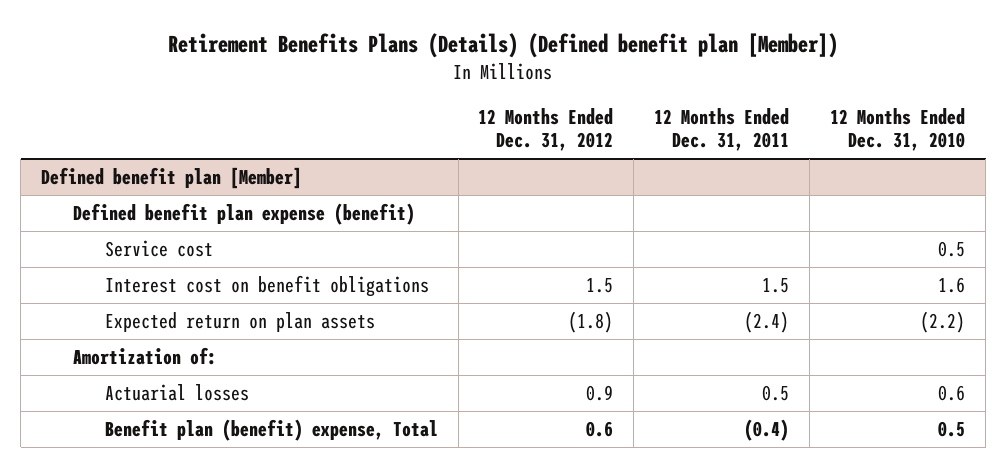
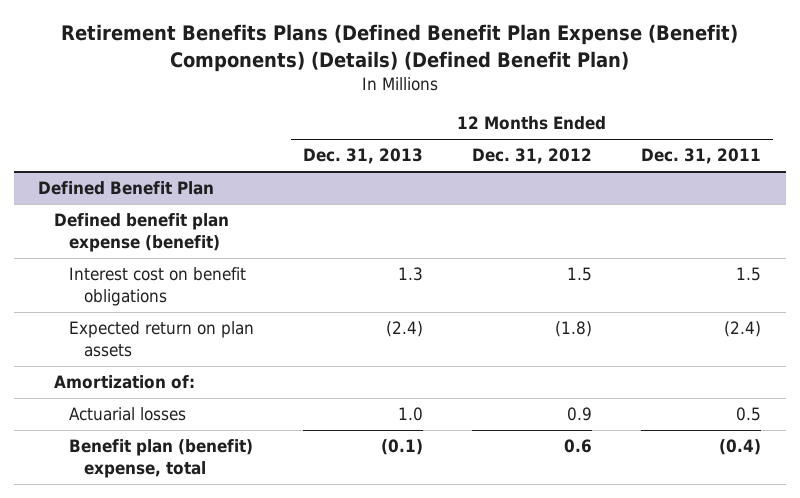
[168,32,839,58] Retirement Benefits Plans (Details) (Defined benefit plan [Member]) -> [60,24,738,72] Retirement Benefits Plans (Defined Benefit Plan Expense (Benefit) Components) (Details) (Defined Benefit Plan)
[830,107,966,152] 12 Months Ended Dec. 31, 2010 -> none
none -> [303,148,424,165] Dec. 31, 2013
[41,167,303,190] Defined benefit plan [Member] -> [38,181,215,196] Defined Benefit Plan
[104,240,213,258] Service cost -> none
[104,419,438,442] Benefit plan (benefit) expense, Total -> [68,439,253,478] Benefit plan (benefit) expense, total

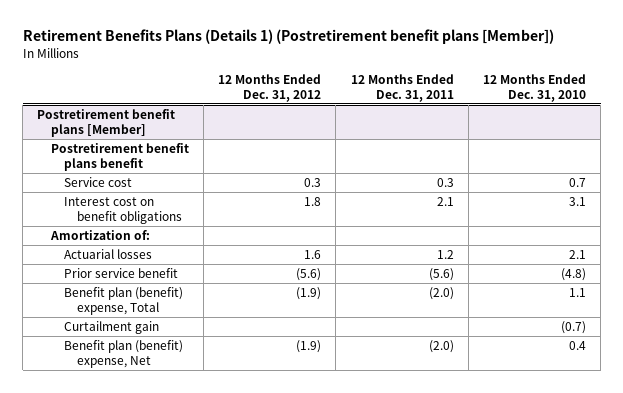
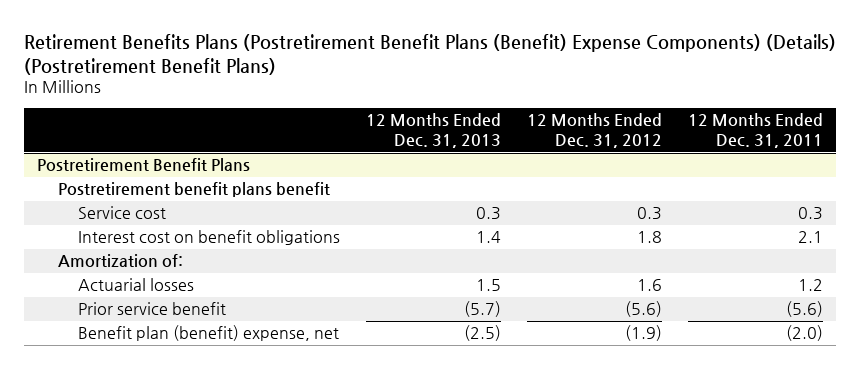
[22,29,554,45] Retirement Benefits Plans (Details 1) (Postretirement benefit plans [Member]) -> [24,34,837,75] Retirement Benefits Plans (Postretirement Benefit Plans (Benefit) Expense Components) (Details) (Postretirement Benefit Plans)
[483,73,587,102] 12 Months Ended Dec. 31, 2010 -> none
none -> [366,112,502,148] 12 Months Ended Dec. 31, 2013
[37,109,176,137] Postretirement benefit plans [Member] -> [37,158,251,172] Postretirement Benefit Plans
[63,287,183,315] Benefit plan (benefit) expense, Total -> none
[63,321,159,335] Curtailment gain -> none
[63,340,183,368] Benefit plan (benefit) expense, Net -> [78,325,340,342] Benefit plan (benefit) expense, net

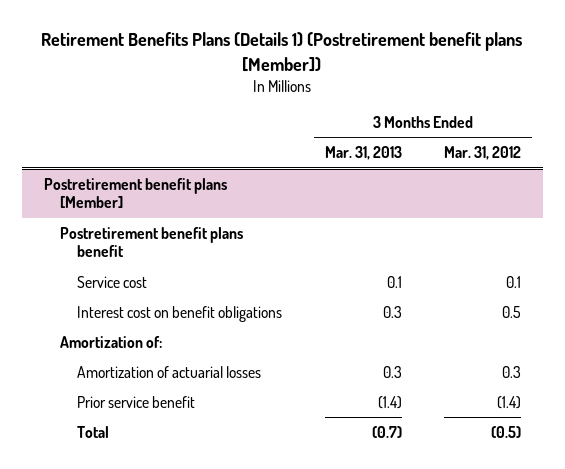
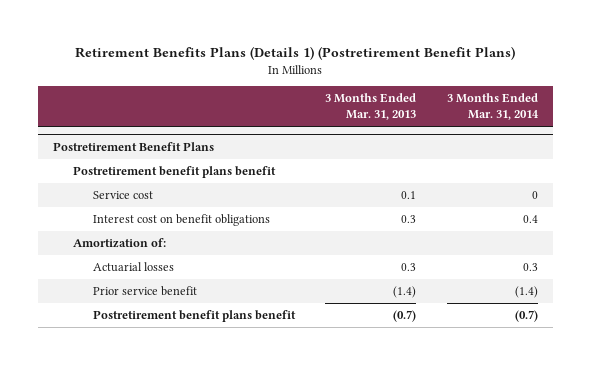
[41,32,523,72] Retirement Benefits Plans (Details 1) (Postretirement benefit plans [Member]) -> [75,46,516,61] Retirement Benefits Plans (Details 1) (Postretirement Benefit Plans)
[444,146,522,161] Mar. 31, 2012 -> none
none -> [446,93,539,121] 3 Months Ended Mar. 31, 2014
[43,177,227,209] Postretirement benefit plans [Member] -> [53,142,215,152] Postretirement Benefit Plans
[76,365,261,378] Amortization of actuarial losses -> [92,262,174,273] Actuarial losses
[76,425,109,438] Total -> [92,310,296,323] Postretirement benefit plans benefit

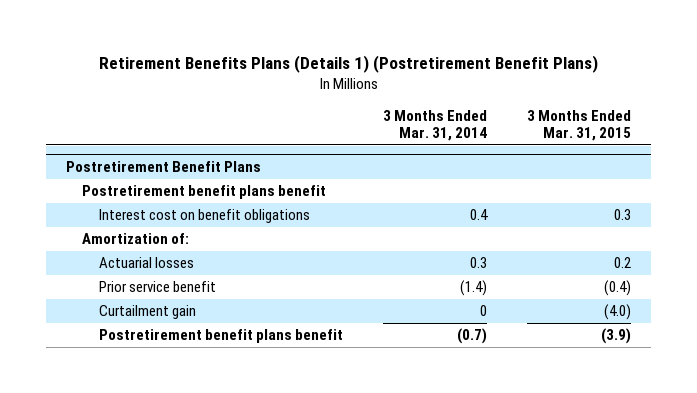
[325,93,417,121] 3 Months Ended Mar. 31, 2013 -> none
none -> [526,109,631,142] 3 Months Ended Mar. 31, 2015
[92,191,153,200] Service cost -> none
none -> [98,305,196,320] Curtailment gain

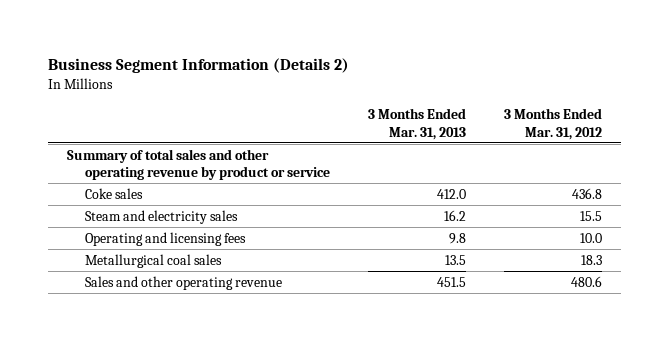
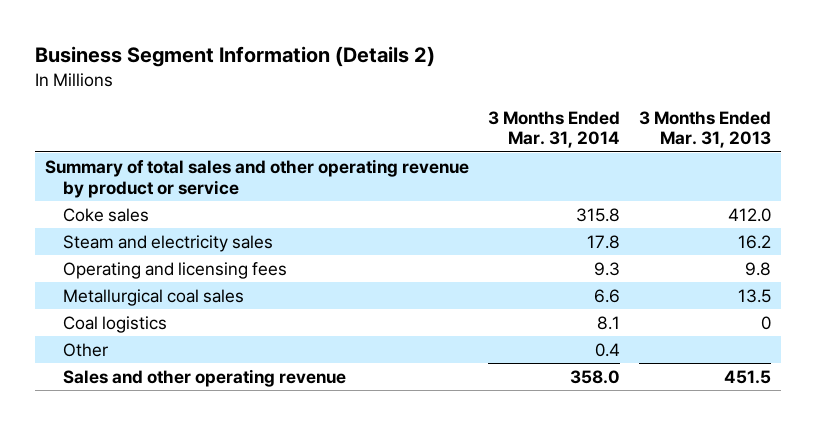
[504,107,603,140] 3 Months Ended Mar. 31, 2012 -> none
none -> [487,110,620,149] 3 Months Ended Mar. 31, 2014
none -> [63,315,168,333] Coal logistics
none -> [63,342,109,357] Other

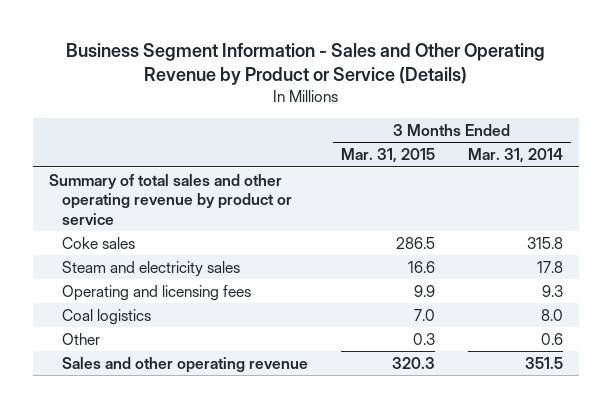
[34,46,435,68] Business Segment Information (Details 2) -> [66,42,546,86] Business Segment Information - Sales and Other Operating Revenue by Product or Service (Details)
[639,110,772,149] 3 Months Ended Mar. 31, 2013 -> none
none -> [341,148,436,164] Mar. 31, 2015
[63,288,245,306] Metallurgical coal sales -> none
[596,315,620,330] 8.1 -> [540,308,563,321] 8.0
[594,342,620,357] 0.4 -> [540,332,563,345] 0.6
[569,369,620,384] 358.0 -> [524,356,563,369] 351.5

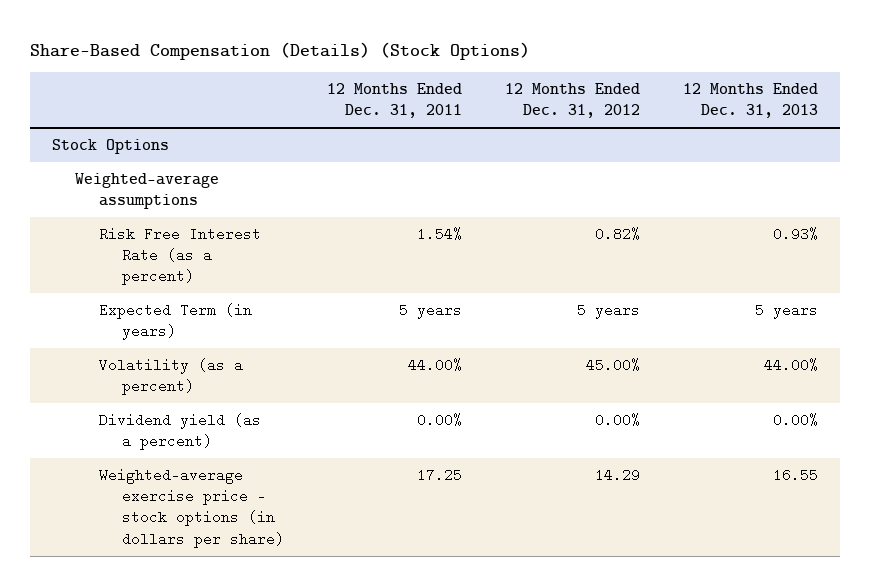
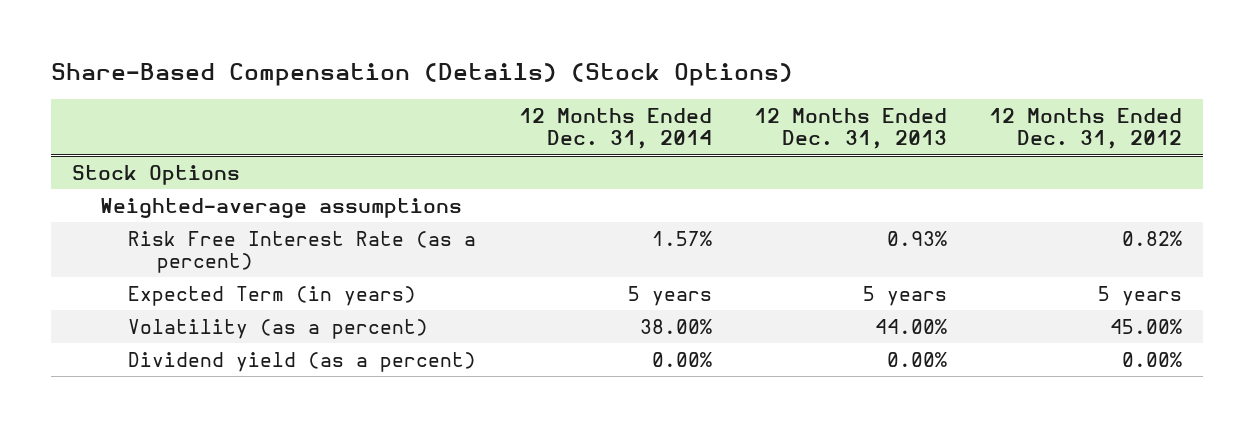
[327,83,463,119] 12 Months Ended Dec. 31, 2011 -> none
none -> [518,107,712,150] 12 Months Ended Dec. 31, 2014
[98,467,285,548] Weighted-average exercise price - stock options (in dollars per share) -> none

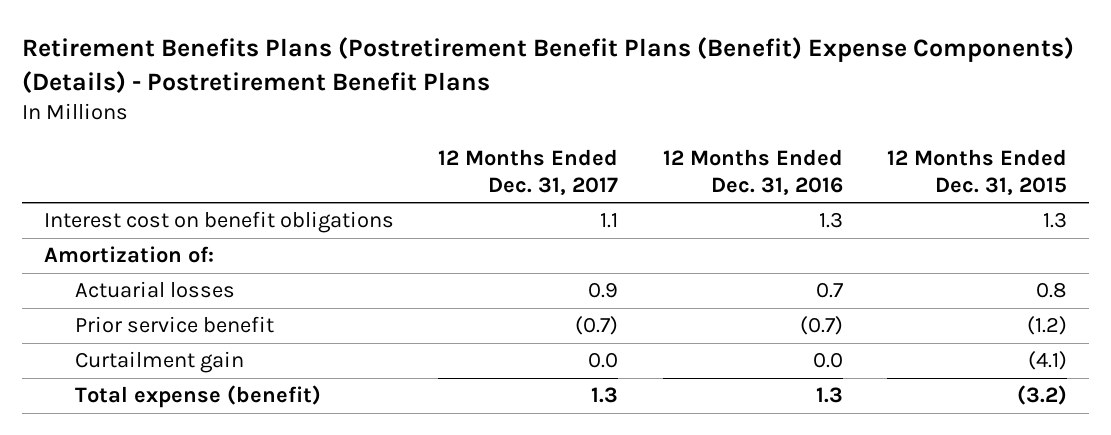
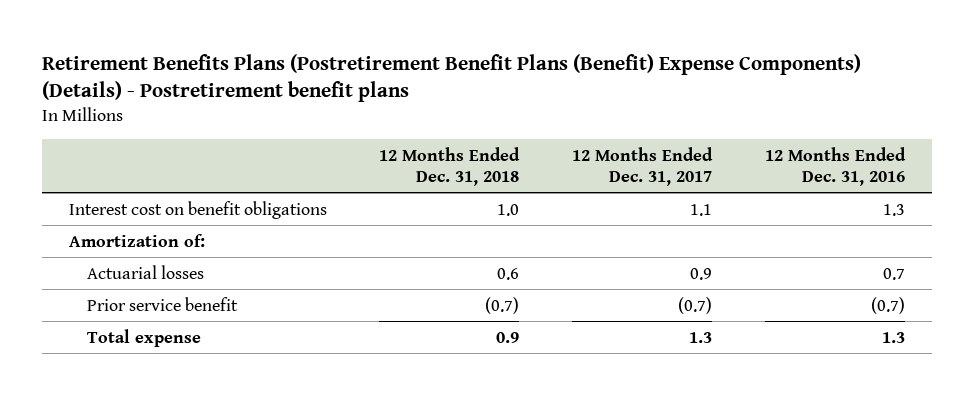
[21,36,1074,93] Retirement Benefits Plans (Postretirement Benefit Plans (Benefit) Expense Components) (Details) - Postretirement Benefit Plans -> [42,53,862,103] Retirement Benefits Plans (Postretirement Benefit Plans (Benefit) Expense Components) (Details) - Postretirement benefit plans
[887,149,1068,195] 12 Months Ended Dec. 31, 2015 -> none
none -> [379,146,521,186] 12 Months Ended Dec. 31, 2018
[74,351,244,374] Curtailment gain -> none
[74,385,321,409] Total expense (benefit) -> [87,328,202,347] Total expense

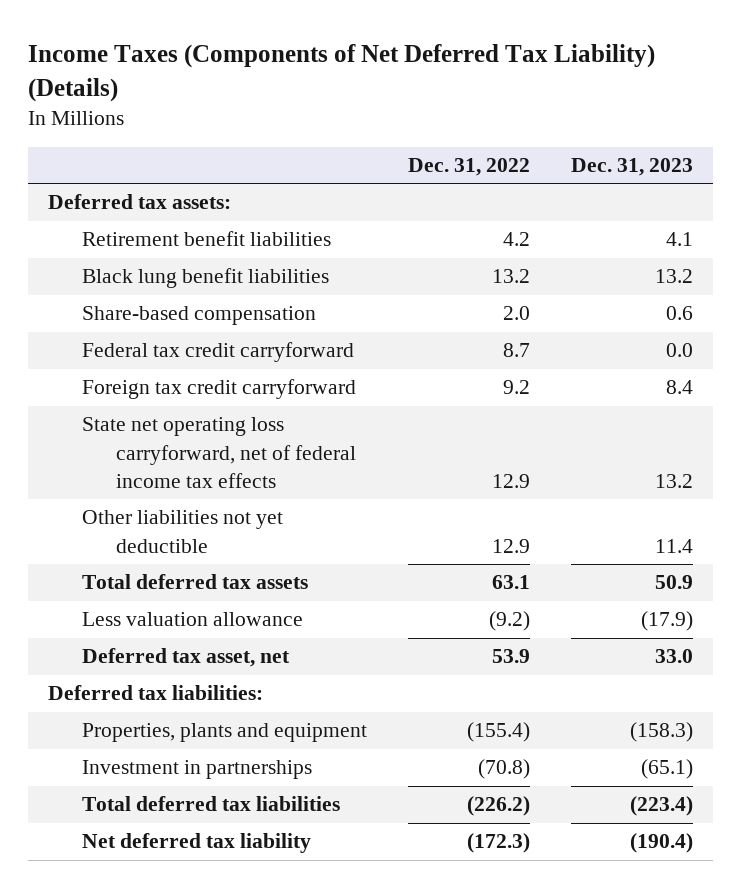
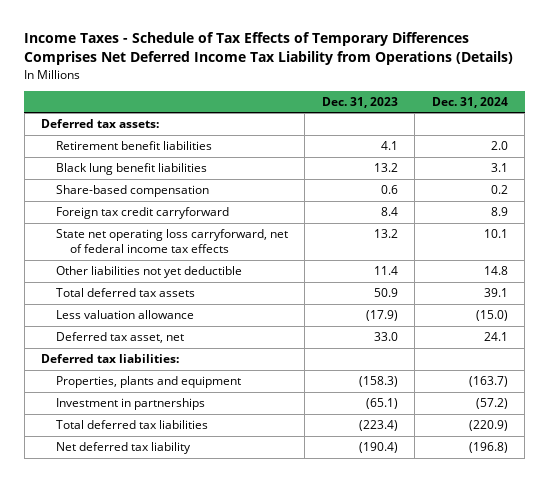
[28,43,656,102] Income Taxes (Components of Net Deferred Tax Liability) (Details) -> [24,32,514,66] Income Taxes - Schedule of Tax Effects of Temporary Differences Comprises Net Deferred Income Tax Liability from Operations (Details)
[408,158,531,177] Dec. 31, 2022 -> none
none -> [431,96,508,108] Dec. 31, 2024
[82,342,355,363] Federal tax credit carryforward -> none

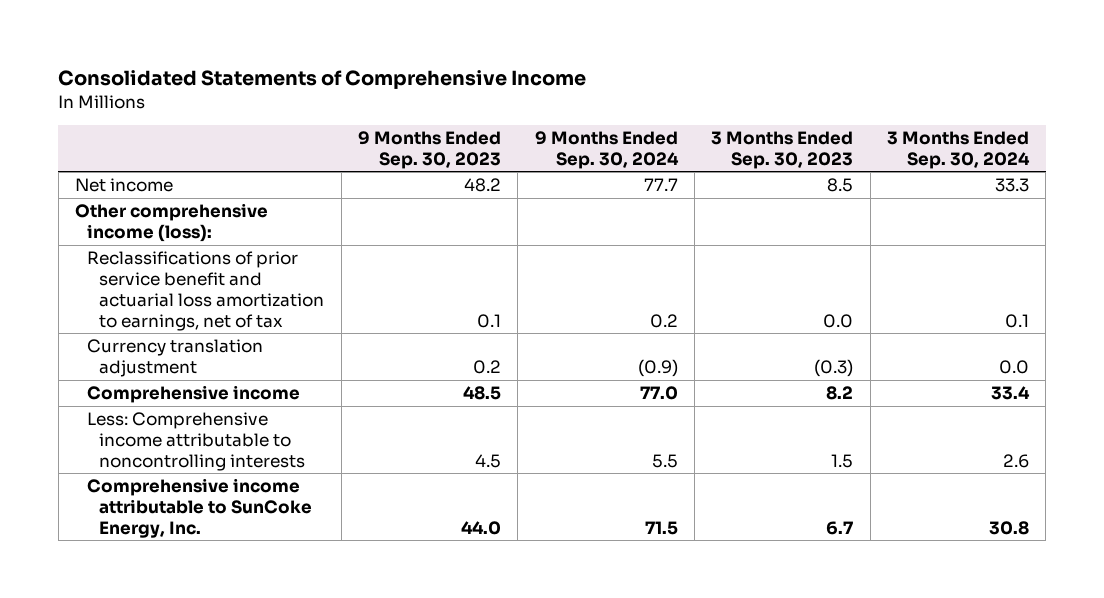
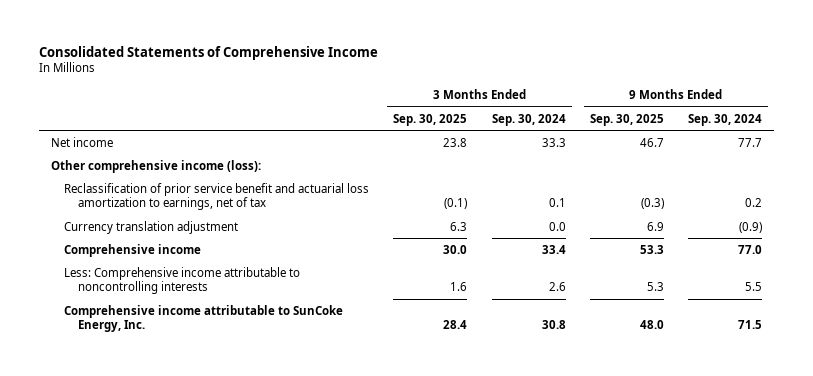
[358,130,502,169] 9 Months Ended Sep. 30, 2023 -> none
[711,130,854,169] 3 Months Ended Sep. 30, 2023 -> none
none -> [393,113,468,126] Sep. 30, 2025
none -> [589,113,664,126] Sep. 30, 2025
[87,251,325,331] Reclassifications of prior service benefit and actuarial loss amortization to earnings, net of tax -> [64,182,370,211] Reclassification of prior service benefit and actuarial loss amortization to earnings, net of tax

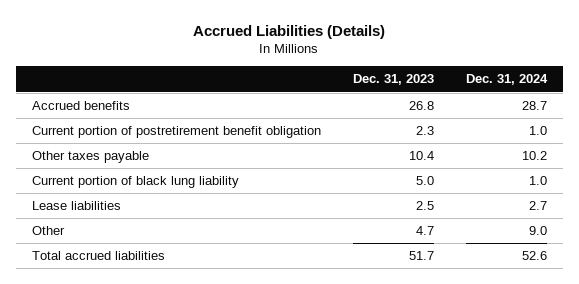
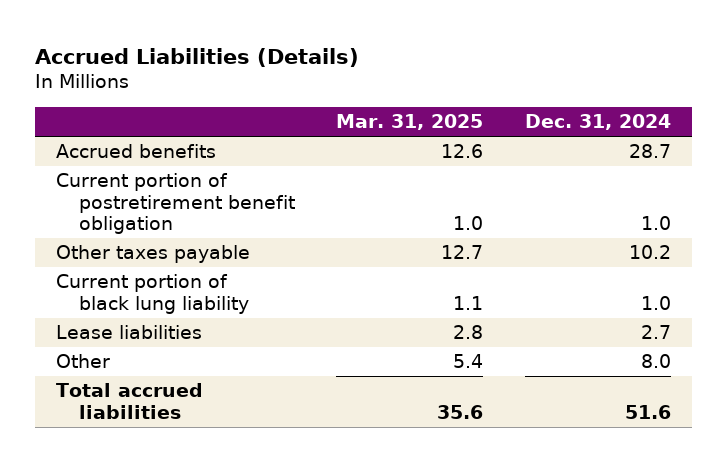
[352,74,434,86] Dec. 31, 2023 -> none
none -> [336,114,484,131] Mar. 31, 2025
[529,226,548,236] 9.0 -> [641,354,672,369] 8.0
[522,251,548,261] 52.6 -> [625,404,672,419] 51.6

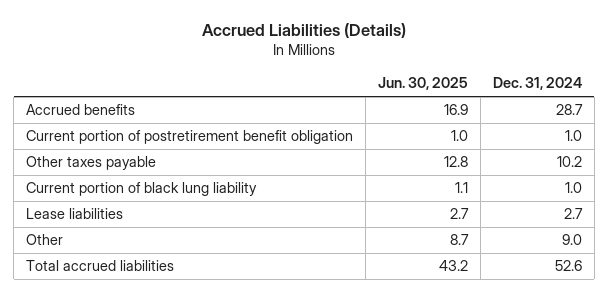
[336,114,484,131] Mar. 31, 2025 -> none
none -> [377,77,468,91] Jun. 30, 2025
[641,354,672,369] 8.0 -> [561,234,582,246] 9.0
[625,404,672,419] 51.6 -> [554,260,582,272] 52.6

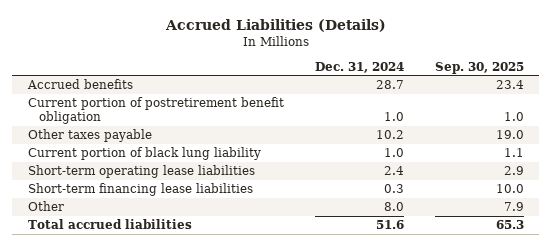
[377,77,468,91] Jun. 30, 2025 -> none
none -> [434,61,524,74] Sep. 30, 2025
[25,208,123,220] Lease liabilities -> none
none -> [27,165,255,179] Short-term operating lease liabilities
none -> [27,183,253,197] Short-term financing lease liabilities
[561,234,582,246] 9.0 -> [383,202,404,212] 8.0
[554,260,582,272] 52.6 -> [375,220,404,230] 51.6

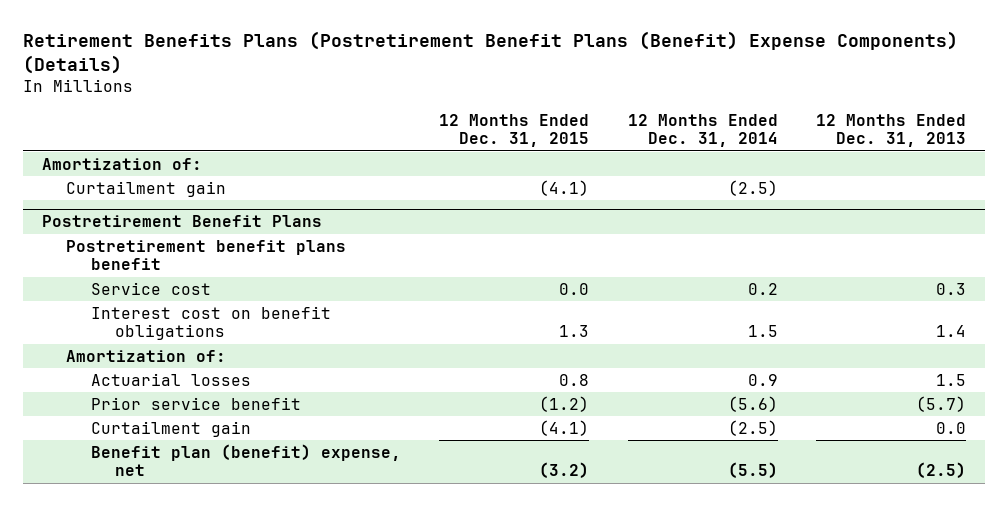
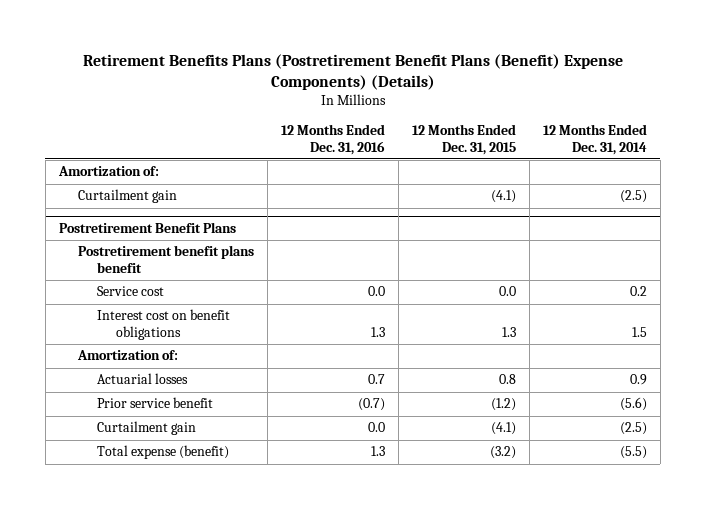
[816,113,967,148] 12 Months Ended Dec. 31, 2013 -> none
none -> [280,123,385,155] 12 Months Ended Dec. 31, 2016
[90,443,401,477] Benefit plan (benefit) expense, net -> [97,445,230,460] Total expense (benefit)

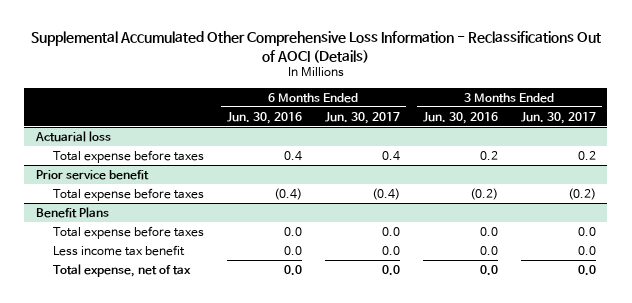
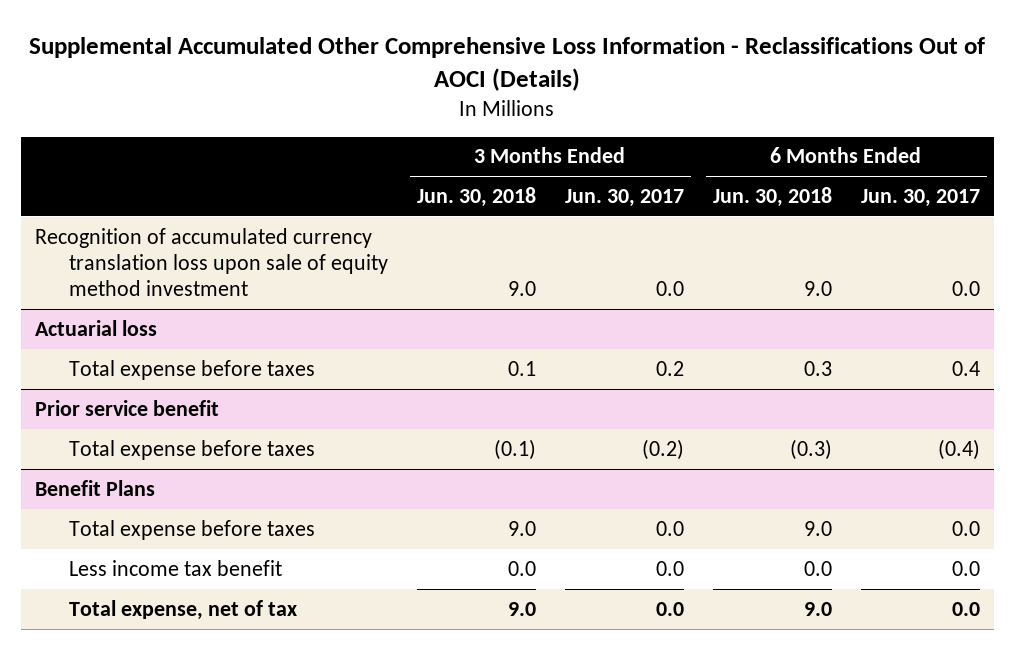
[226,111,302,124] Jun. 30, 2016 -> none
[422,111,498,124] Jun. 30, 2016 -> none
none -> [416,187,536,208] Jun. 30, 2018
none -> [712,187,832,208] Jun. 30, 2018
none -> [35,227,389,297] Recognition of accumulated currency translation loss upon sale of equity method investment

